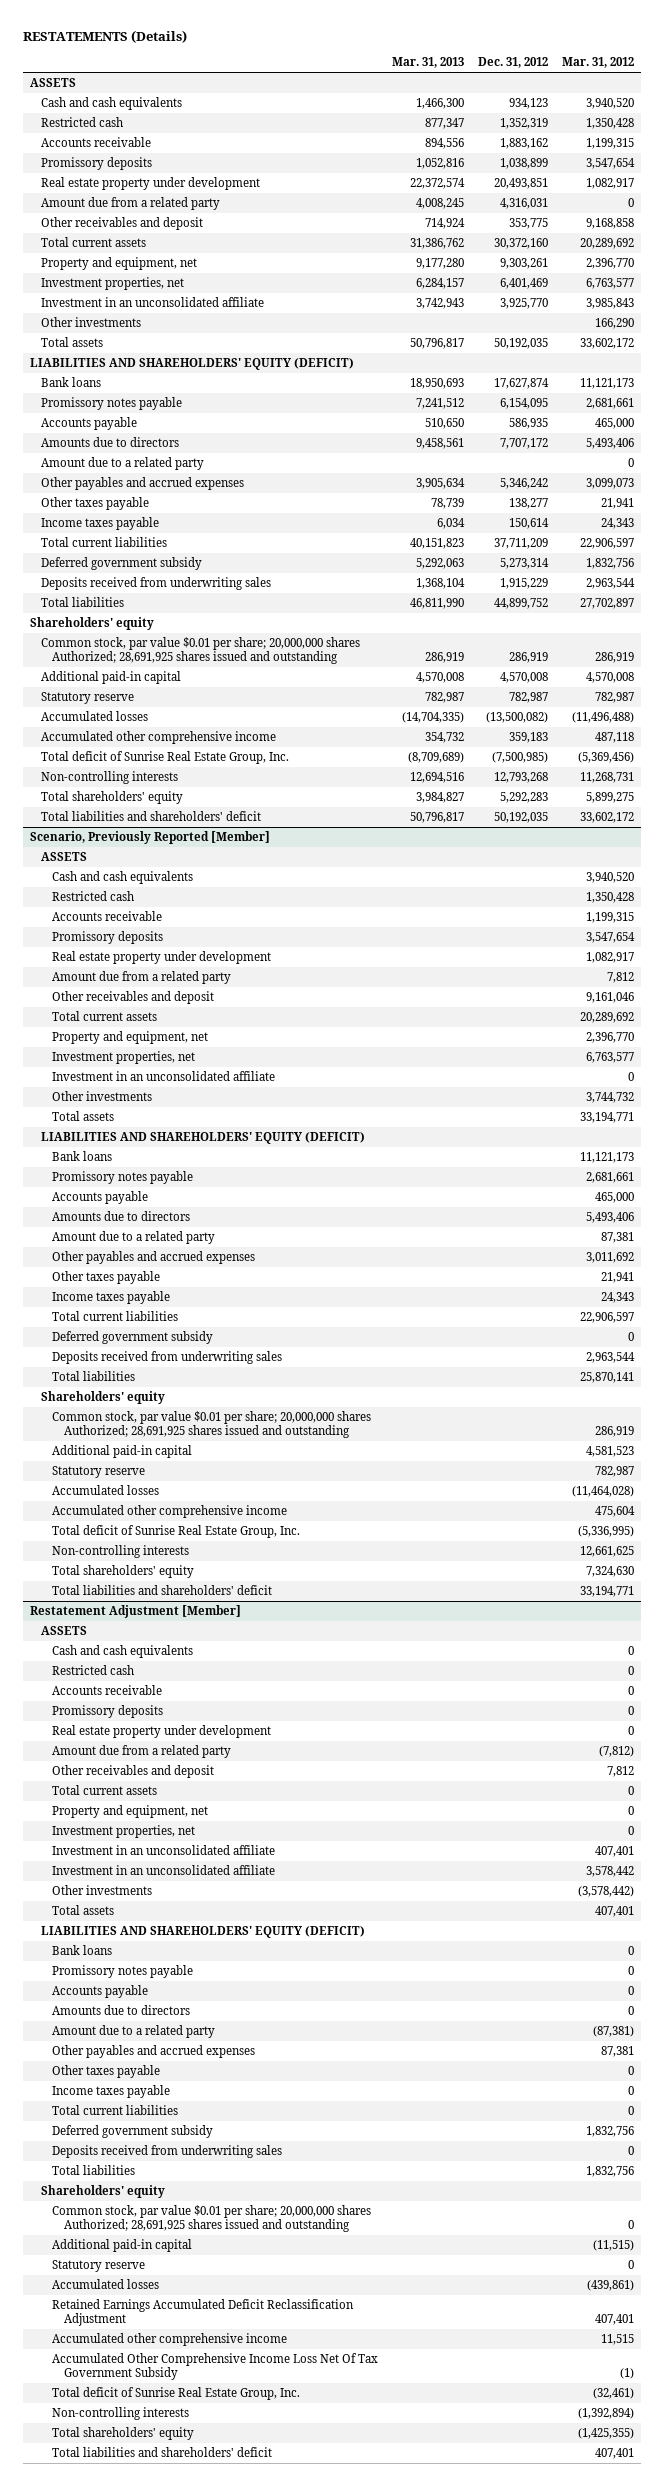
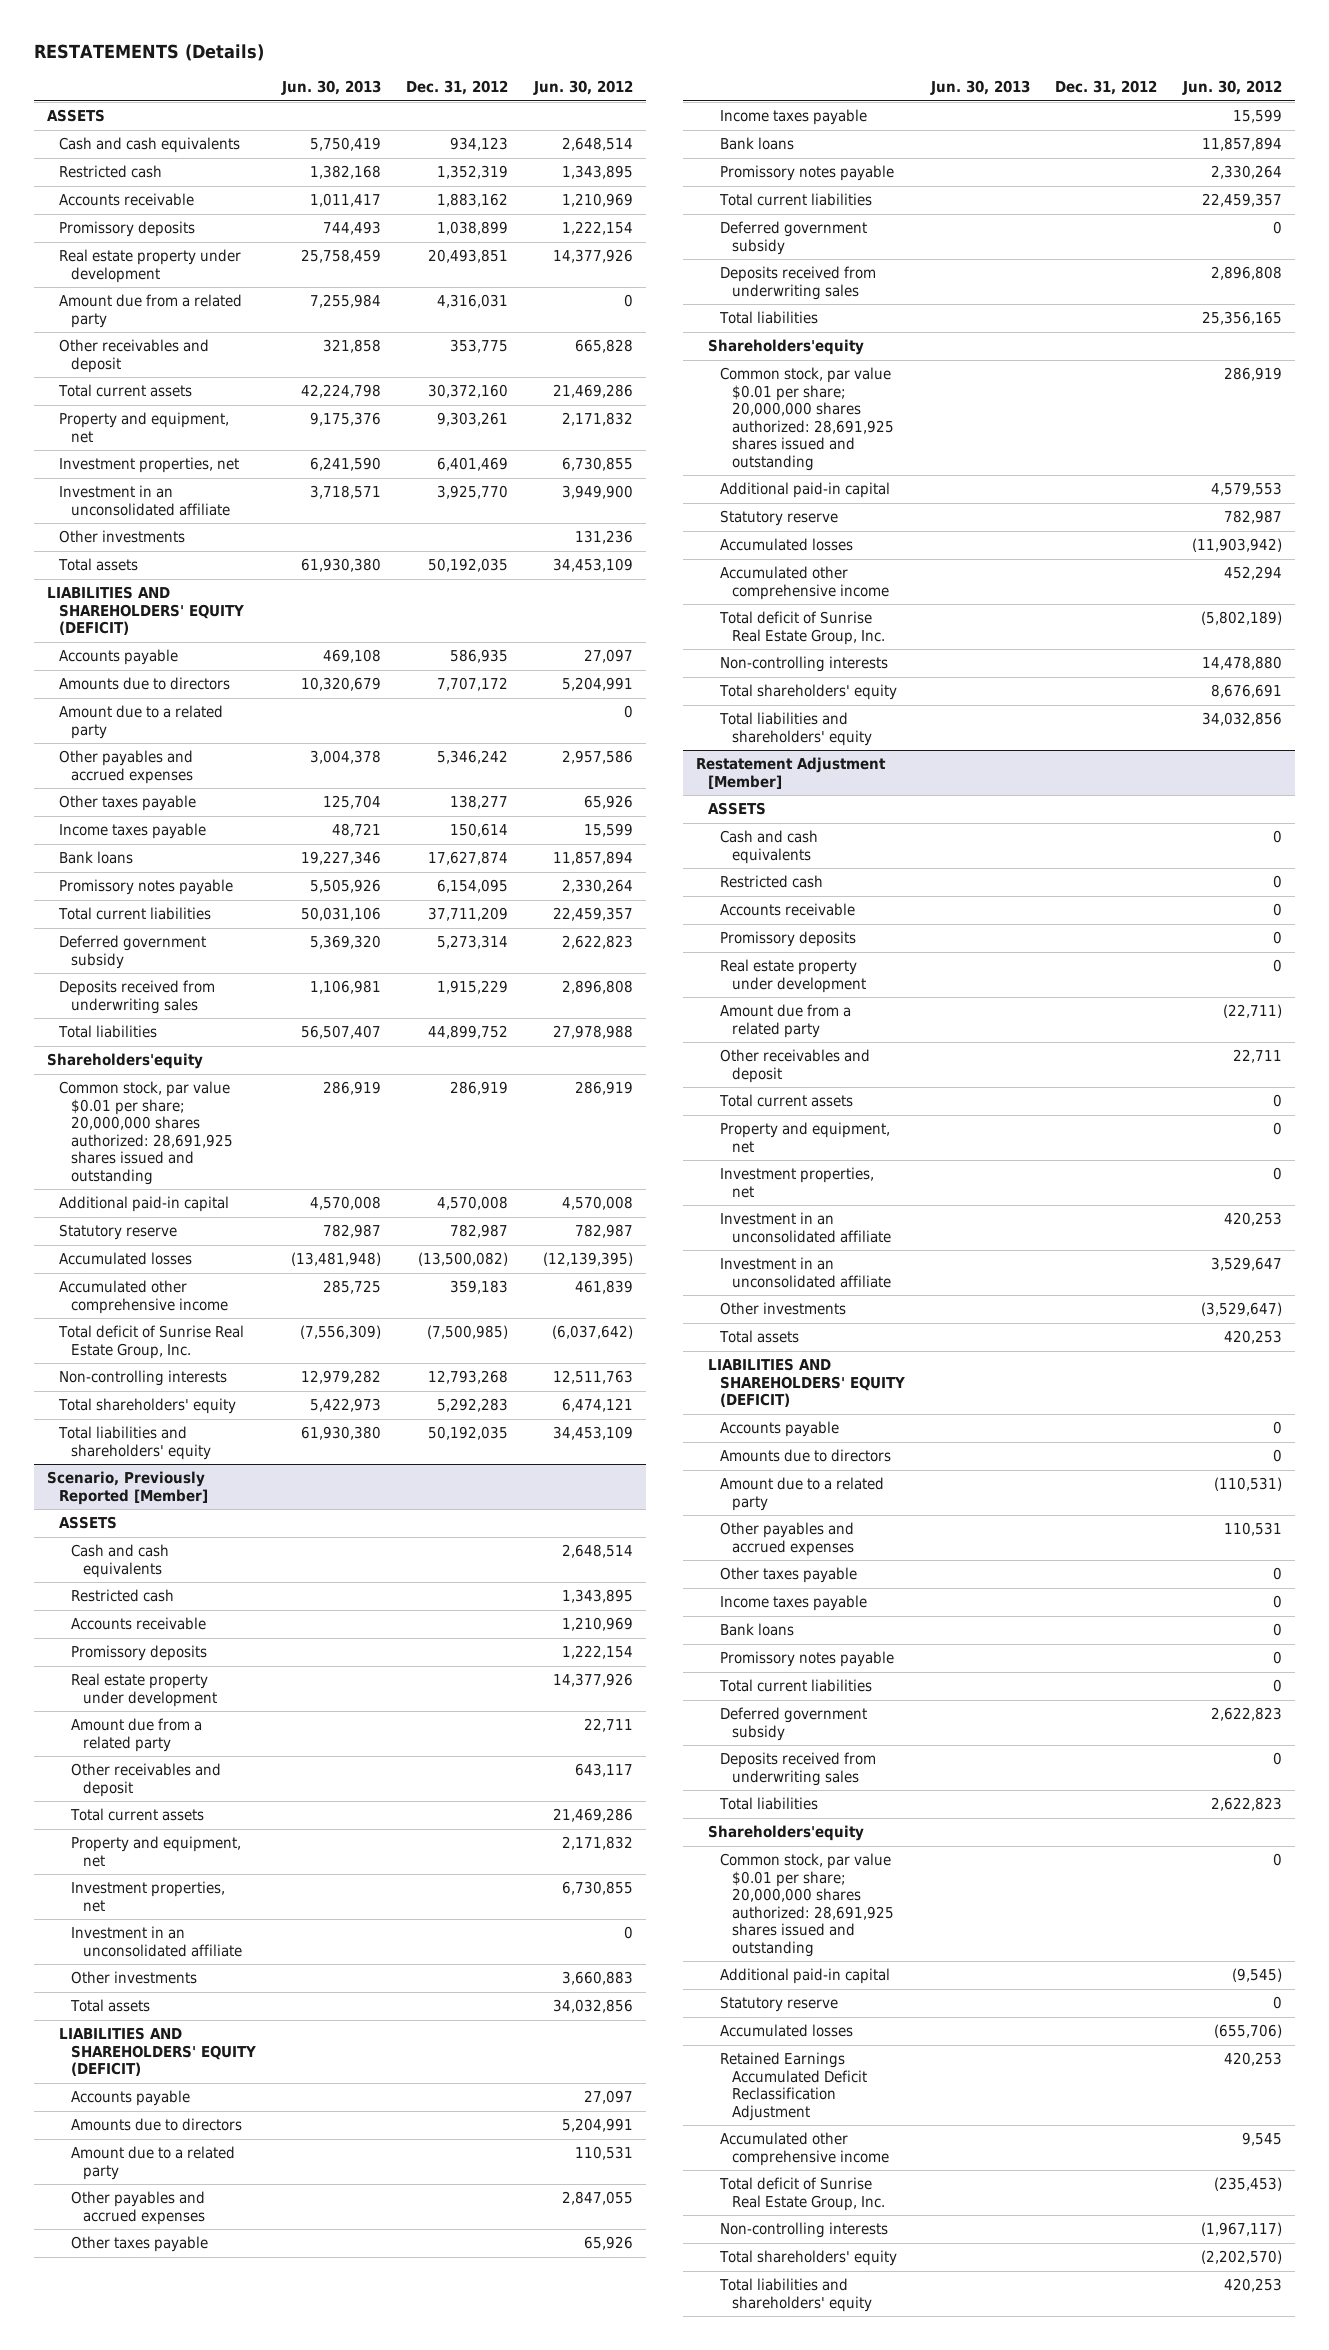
[392,57,465,69] Mar. 31, 2013 -> none
[562,57,635,69] Mar. 31, 2012 -> none
none -> [280,80,381,96] Jun. 30, 2013
none -> [532,80,633,96] Jun. 30, 2012
[41,377,102,388] Bank loans -> [59,851,134,865] Bank loans
[41,397,183,411] Promissory notes payable -> [59,879,234,896] Promissory notes payable
[29,617,154,631] Shareholders' equity -> [47,1053,204,1070] Shareholders'equity
[41,637,361,664] Common stock, par value $0.01 per share; 20,000,000 shares Authorized; 28,691,925 shares issued and outstanding -> [59,1081,233,1185] Common stock, par value $0.01 per share; 20,000,000 shares authorized: 28,691,925 shares issued and outstanding
[41,811,262,822] Total liabilities and shareholders' deficit -> [58,1426,211,1460] Total liabilities and shareholders' equity
[52,1151,113,1162] Bank loans -> [719,137,794,151] Bank loans
[52,1171,194,1185] Promissory notes payable -> [719,165,894,182] Promissory notes payable
[41,1391,166,1405] Shareholders' equity -> [708,339,865,356] Shareholders'equity
[52,1411,372,1438] Common stock, par value $0.01 per share; 20,000,000 shares Authorized; 28,691,925 shares issued and outstanding -> [719,367,894,471] Common stock, par value $0.01 per share; 20,000,000 shares authorized: 28,691,925 shares issued and outstanding
[52,1585,273,1596] Total liabilities and shareholders' deficit -> [718,712,872,746] Total liabilities and shareholders' equity
[52,1945,113,1956] Bank loans -> [719,1623,794,1637] Bank loans
[52,1965,194,1979] Promissory notes payable -> [719,1651,894,1668] Promissory notes payable
[41,2185,166,2199] Shareholders' equity -> [708,1825,865,1842] Shareholders'equity
[52,2205,372,2232] Common stock, par value $0.01 per share; 20,000,000 shares Authorized; 28,691,925 shares issued and outstanding -> [719,1853,894,1957] Common stock, par value $0.01 per share; 20,000,000 shares authorized: 28,691,925 shares issued and outstanding
[52,2353,379,2380] Accumulated Other Comprehensive Income Loss Net Of Tax Government Subsidy -> none
[52,2447,273,2458] Total liabilities and shareholders' deficit -> [718,2278,872,2312] Total liabilities and shareholders' equity

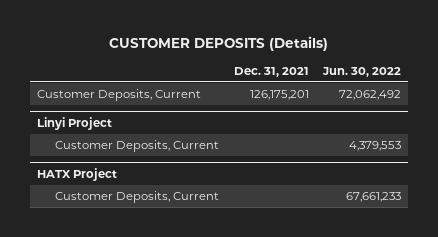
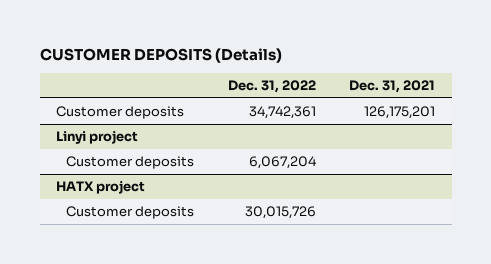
[321,66,401,77] Jun. 30, 2022 -> none
none -> [227,80,316,94] Dec. 31, 2022
[37,88,202,101] Customer Deposits, Current -> [56,106,185,120] Customer deposits
[37,116,113,130] Linyi Project -> [56,130,139,145] Linyi project
[55,139,220,152] Customer Deposits, Current -> [66,156,195,170] Customer deposits
[37,167,118,181] HATX Project -> [56,180,146,195] HATX project
[55,190,220,203] Customer Deposits, Current -> [66,206,195,220] Customer deposits

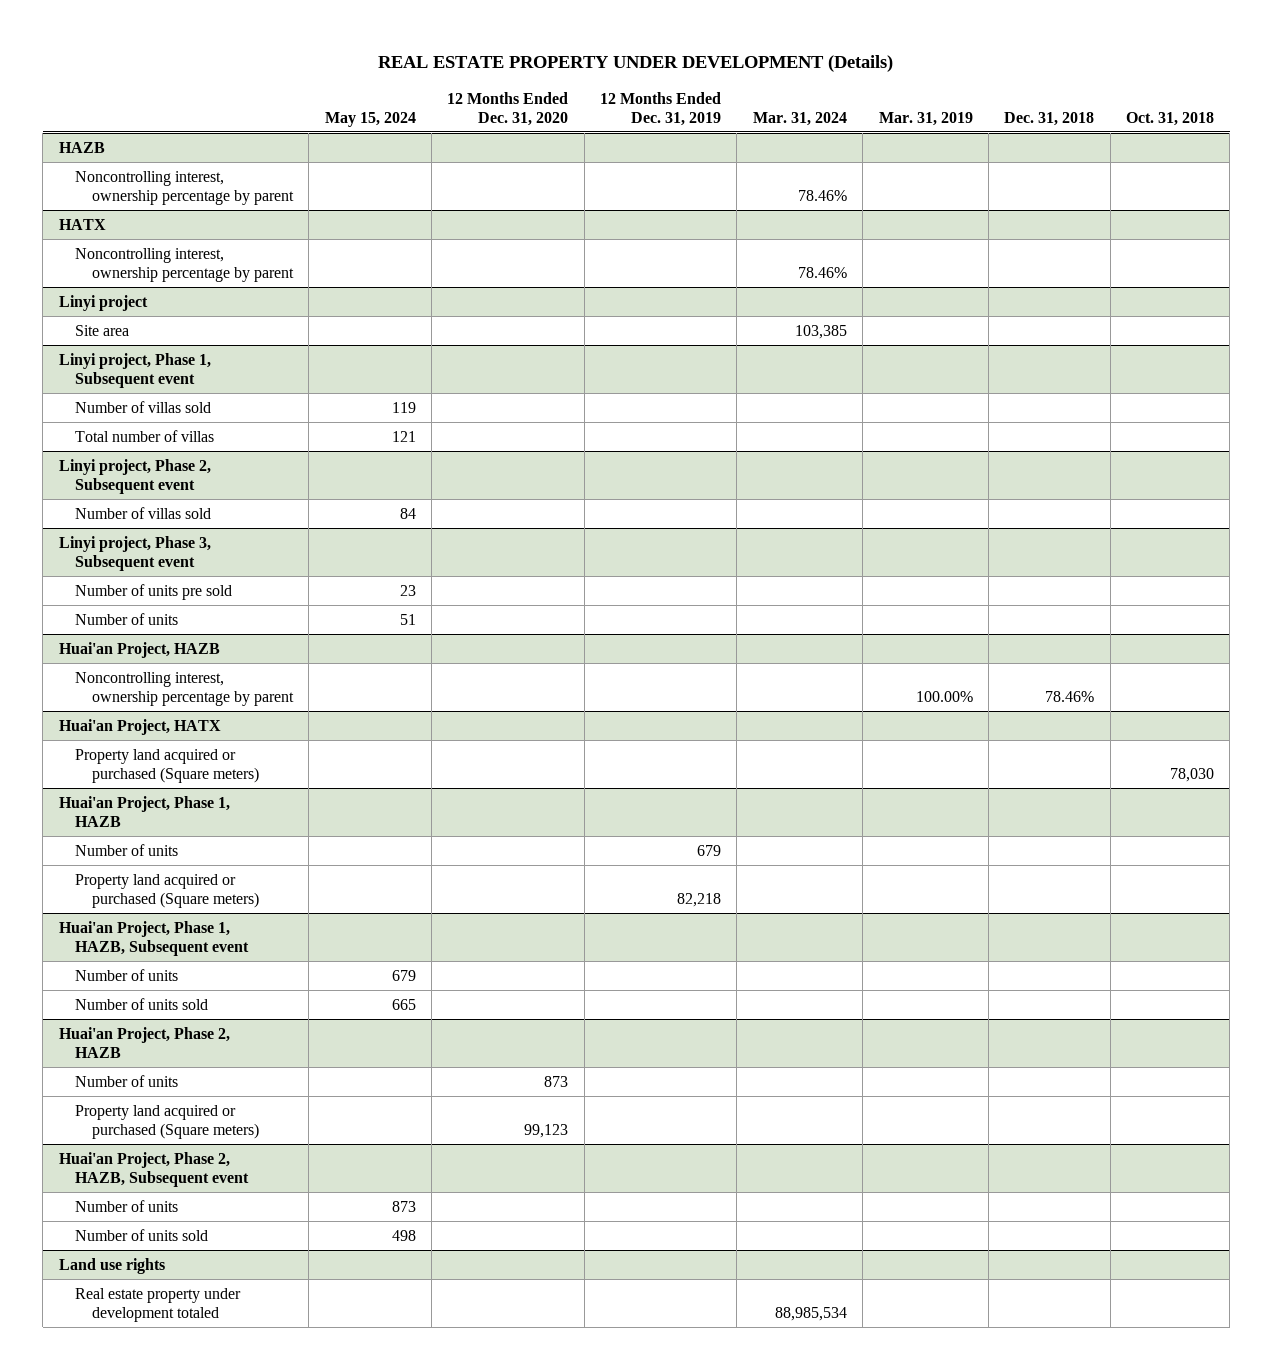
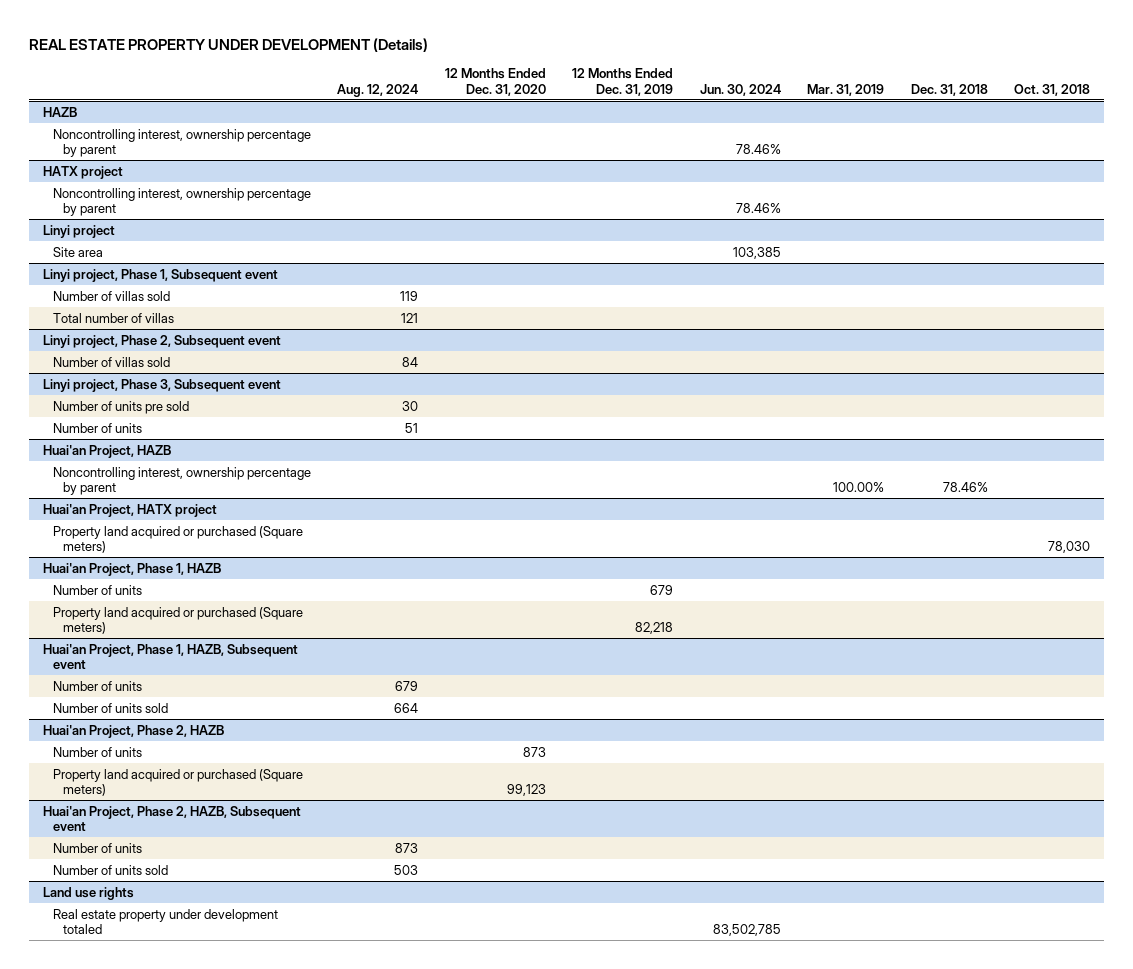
[324,111,416,127] May 15, 2024 -> none
[752,111,847,126] Mar. 31, 2024 -> none
none -> [337,83,419,97] Aug. 12, 2024
none -> [699,83,781,96] Jun. 30, 2024
[58,218,106,230] HATX -> [42,165,123,179] HATX project
[58,718,221,735] Huai'an Project, HATX -> [42,503,217,517] Huai'an Project, HATX project

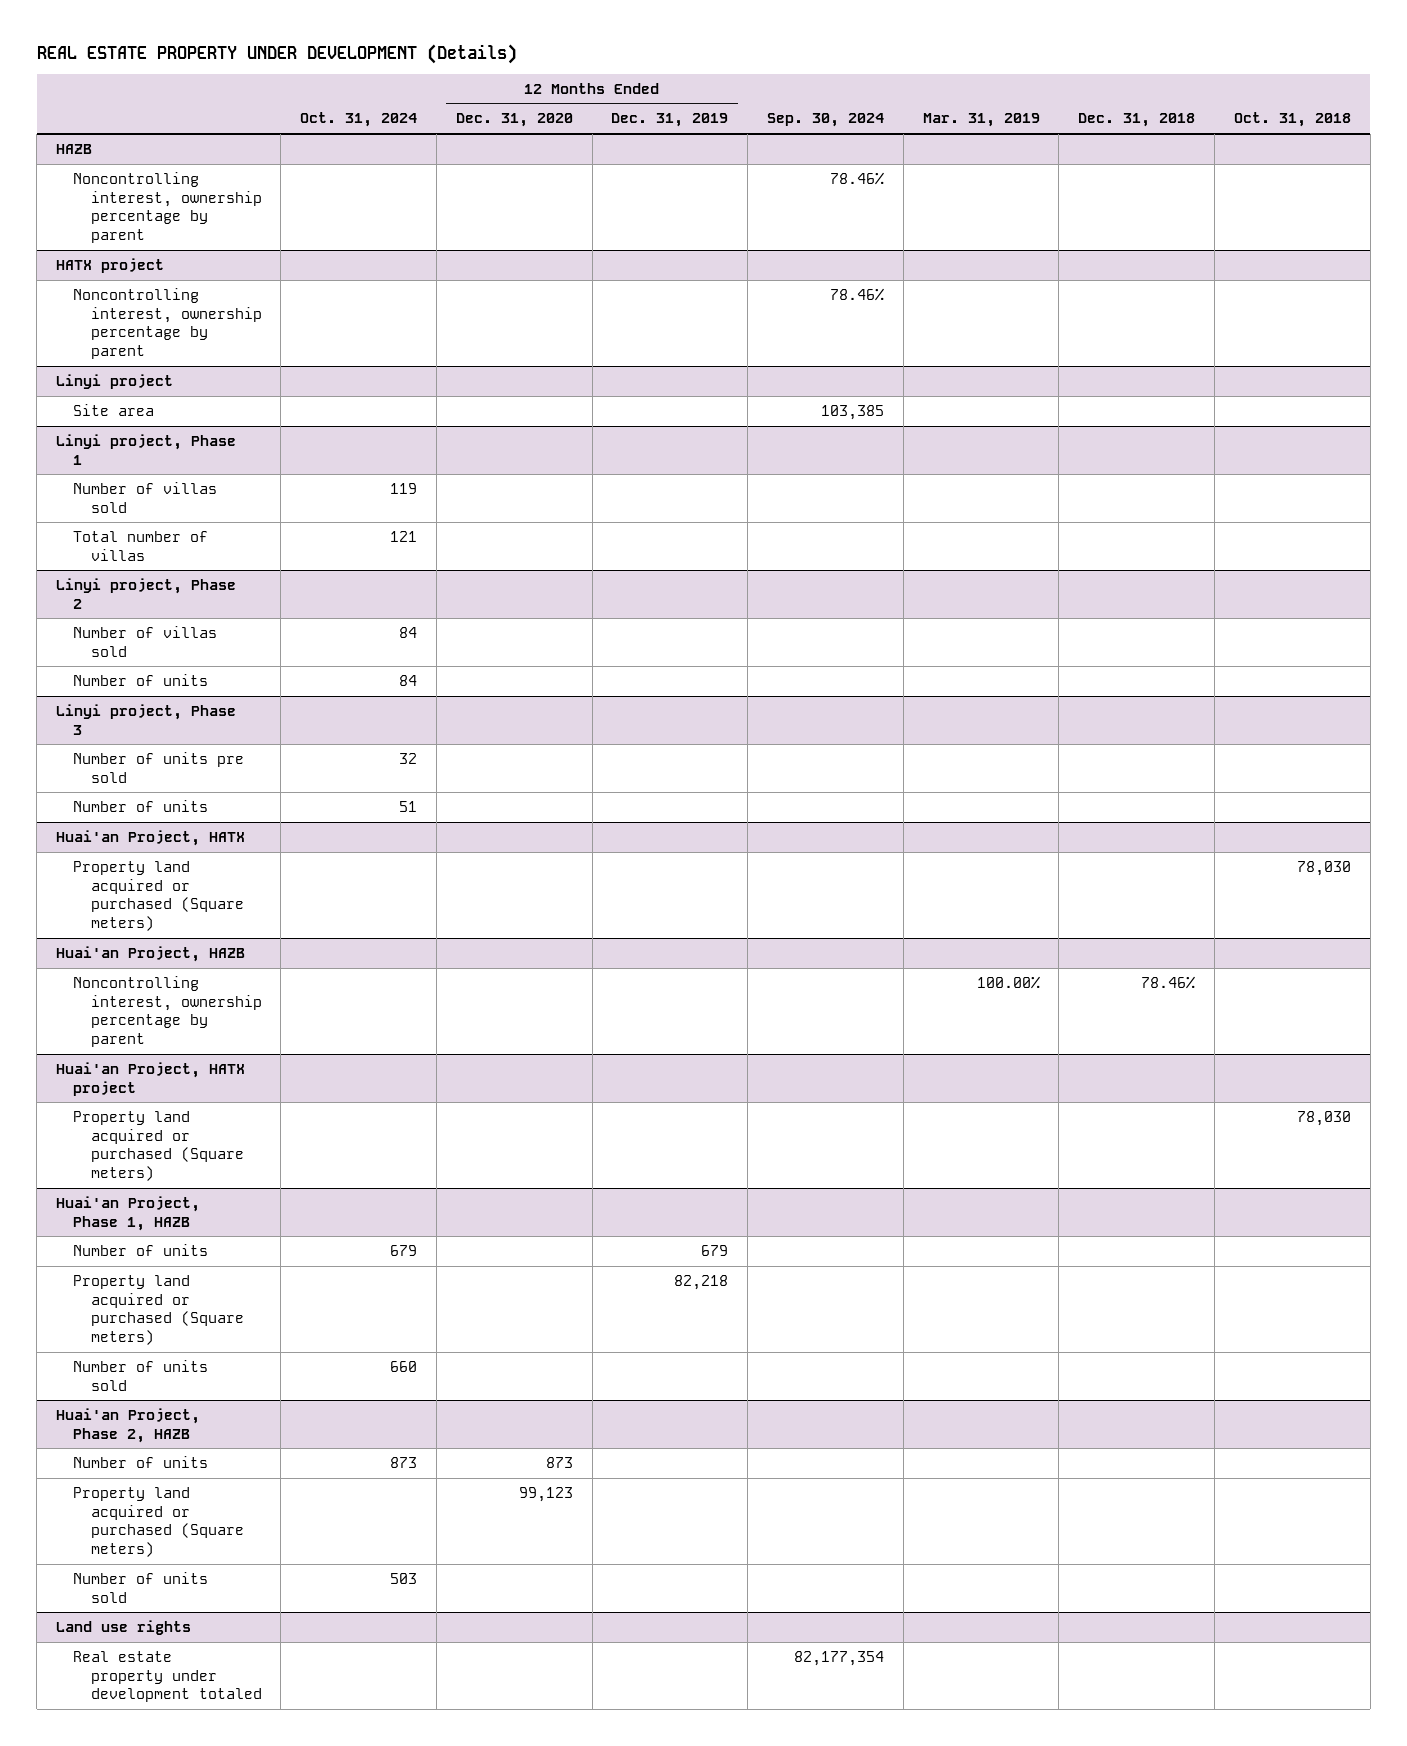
[337,83,419,97] Aug. 12, 2024 -> none
[699,83,781,96] Jun. 30, 2024 -> none
none -> [300,112,418,128] Oct. 31, 2024
none -> [766,113,884,128] Sep. 30, 2024
[42,268,278,282] Linyi project, Phase 1, Subsequent event -> [56,433,237,465] Linyi project, Phase 1
[42,334,281,348] Linyi project, Phase 2, Subsequent event -> [56,577,237,609] Linyi project, Phase 2
none -> [73,673,209,686] Number of units
[42,378,281,392] Linyi project, Phase 3, Subsequent event -> [56,703,237,735] Linyi project, Phase 3
none -> [56,829,246,846] Huai'an Project, HATX
none -> [73,860,244,931] Property land acquired or purchased (Square meters)
[42,643,298,670] Huai'an Project, Phase 1, HAZB, Subsequent event -> none
[52,680,142,691] Number of units -> none
[52,702,168,713] Number of units sold -> none
none -> [73,1359,209,1391] Number of units sold
[42,805,301,832] Huai'an Project, Phase 2, HAZB, Subsequent event -> none
[52,842,142,853] Number of units -> none
[52,864,168,875] Number of units sold -> none
none -> [73,1571,209,1603] Number of units sold

